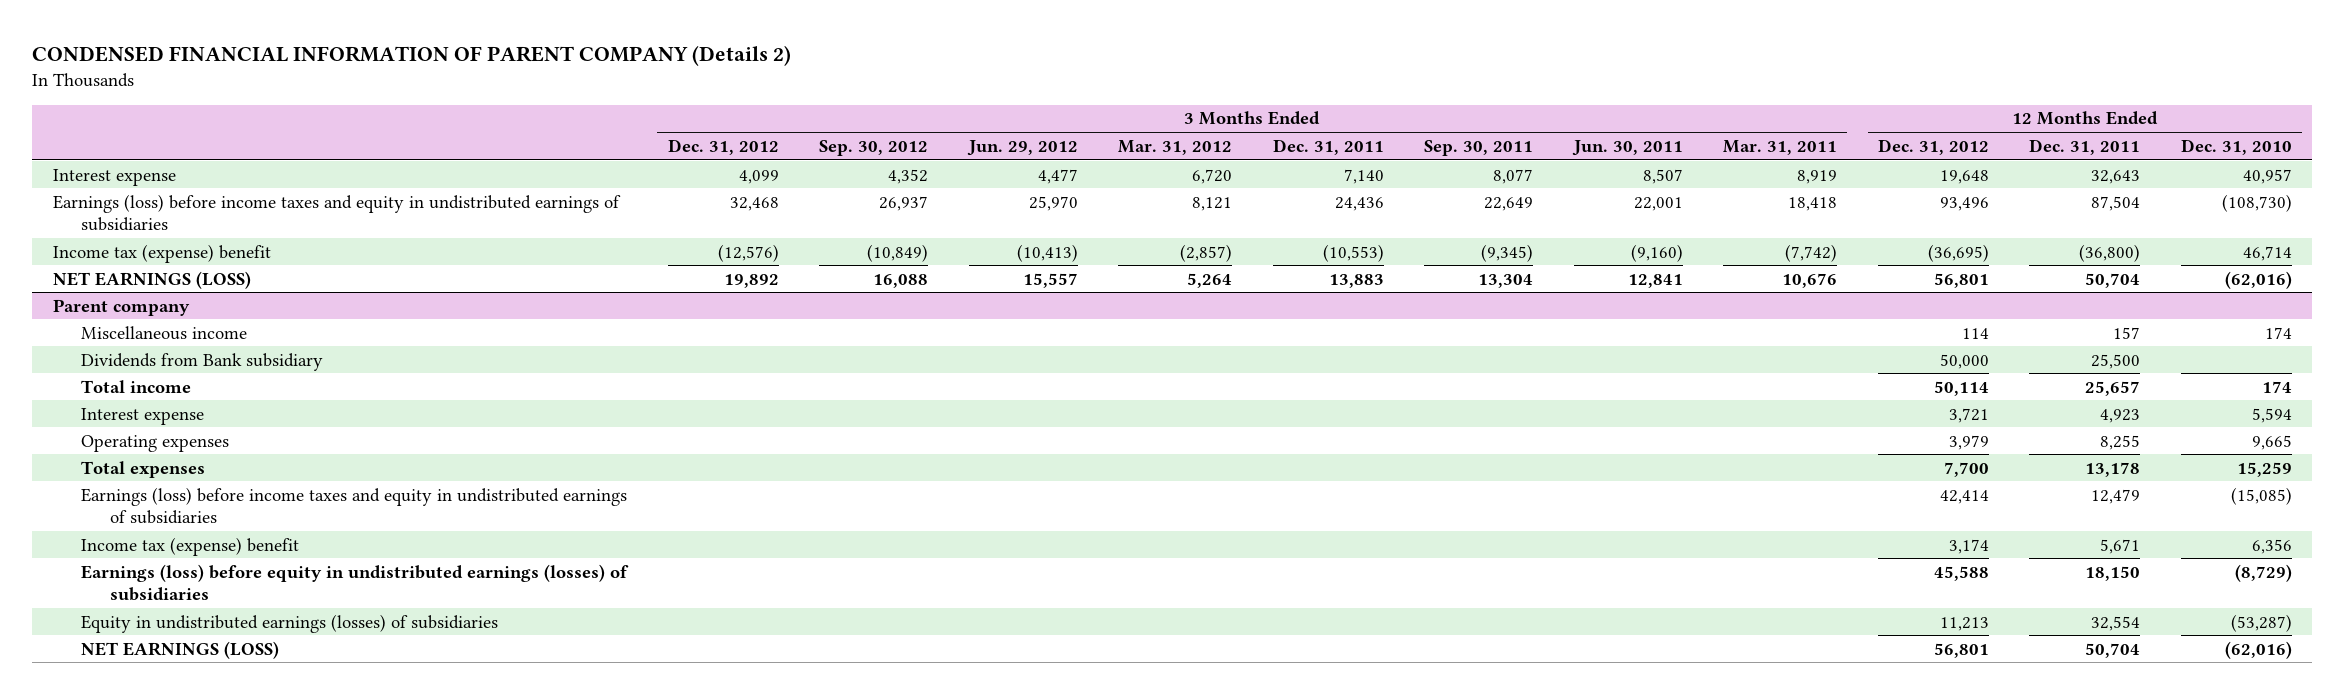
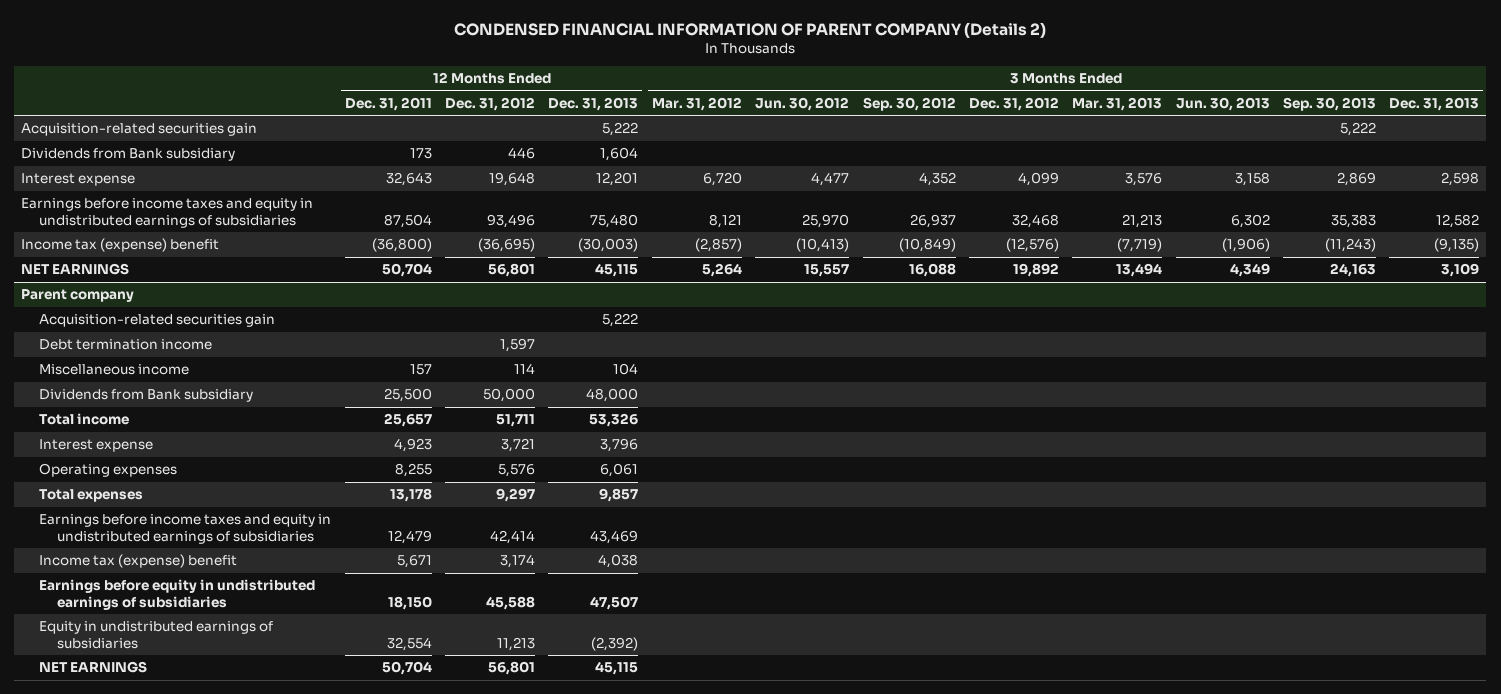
[966,139,1078,156] Jun. 29, 2012 -> none
[1272,138,1384,155] Dec. 31, 2011 -> none
[1424,139,1534,156] Sep. 30, 2011 -> none
[1571,139,1683,156] Jun. 30, 2011 -> none
[1723,139,1838,155] Mar. 31, 2011 -> none
[2180,138,2292,155] Dec. 31, 2010 -> none
none -> [548,97,639,112] Dec. 31, 2013
none -> [755,97,850,112] Jun. 30, 2012
none -> [1072,97,1163,112] Mar. 31, 2013
none -> [1175,97,1270,112] Jun. 30, 2013
none -> [1282,97,1376,112] Sep. 30, 2013
none -> [1389,97,1480,112] Dec. 31, 2013
none -> [21,123,258,137] Acquisition-related securities gain
none -> [21,148,236,162] Dividends from Bank subsidiary
[52,193,621,232] Earnings (loss) before income taxes and equity in undistributed earnings of subsidiaries -> [21,198,314,228] Earnings before income taxes and equity in undistributed earnings of subsidiaries
[52,270,251,289] NET EARNINGS (LOSS) -> [21,263,130,276] NET EARNINGS
none -> [39,314,276,328] Acquisition-related securities gain
none -> [39,339,213,351] Debt termination income
[1933,380,1989,396] 50,114 -> [496,414,536,428] 51,711
[1948,434,1989,450] 3,979 -> [498,464,536,478] 5,576
[1943,461,1989,477] 7,700 -> [496,488,536,503] 9,297
[81,486,628,525] Earnings (loss) before income taxes and equity in undistributed earnings of subsidiaries -> [39,514,332,544] Earnings before income taxes and equity in undistributed earnings of subsidiaries
[81,563,630,602] Earnings (loss) before equity in undistributed earnings (losses) of subsidiaries -> [39,579,316,610] Earnings before equity in undistributed earnings of subsidiaries
[81,613,499,633] Equity in undistributed earnings (losses) of subsidiaries -> [39,621,274,649] Equity in undistributed earnings of subsidiaries
[81,640,280,659] NET EARNINGS (LOSS) -> [39,661,148,674] NET EARNINGS

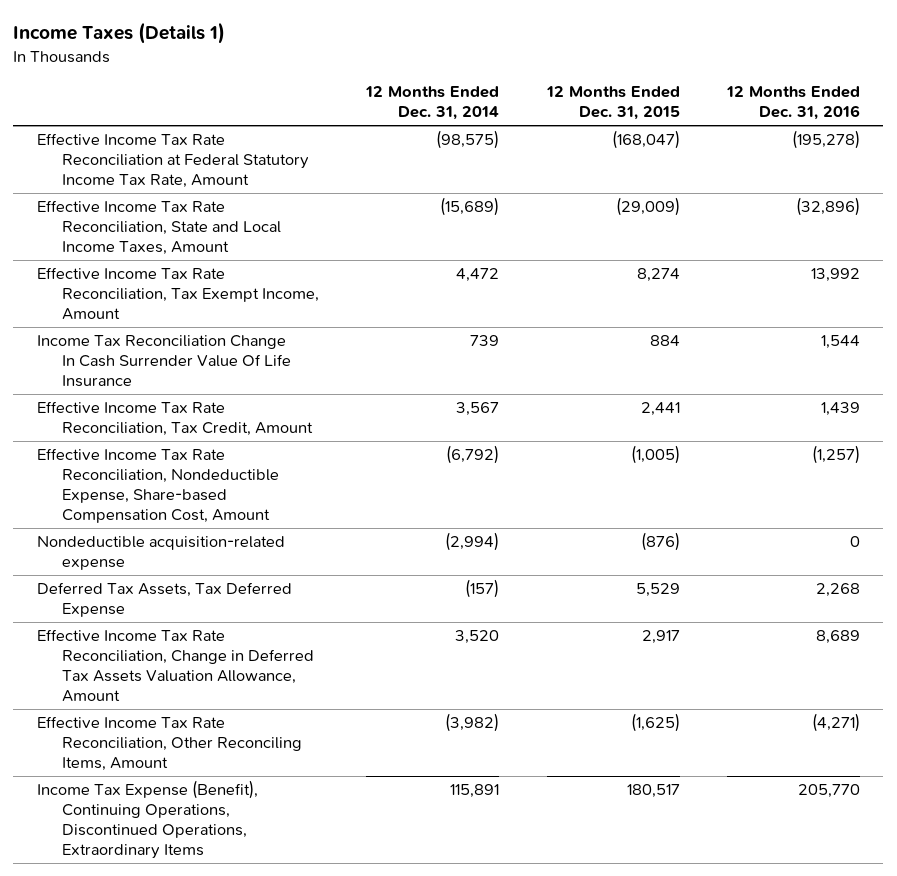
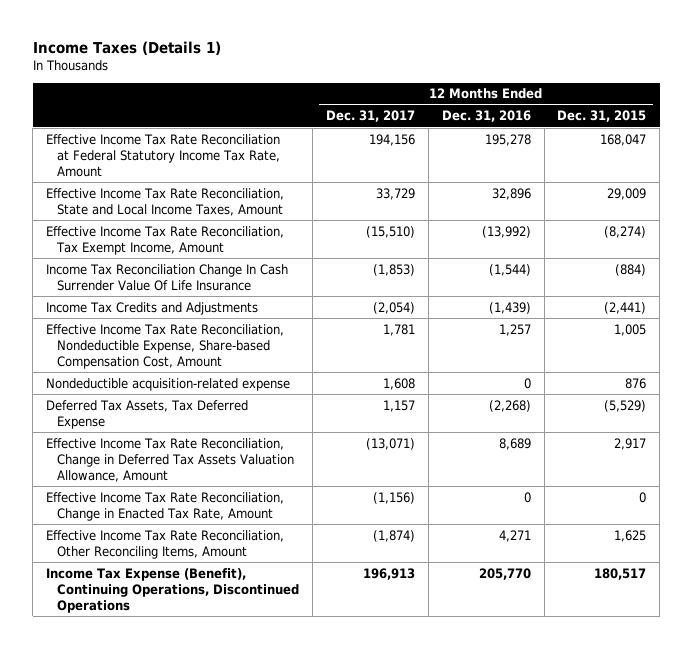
[365,86,500,121] 12 Months Ended Dec. 31, 2014 -> none
none -> [326,110,416,123] Dec. 31, 2017
[37,401,313,437] Effective Income Tax Rate Reconciliation, Tax Credit, Amount -> none
[611,130,680,150] (168,047) -> [600,133,647,146] 168,047
[791,130,860,150] (195,278) -> [484,133,531,146] 195,278
[615,197,680,217] (29,009) -> [607,187,647,200] 29,009
[795,197,860,217] (32,896) -> [491,187,531,200] 32,896
[636,268,680,283] 8,274 -> [604,225,647,238] (8,274)
[810,268,860,283] 13,992 -> [481,225,531,238] (13,992)
[649,335,680,347] 884 -> [615,263,647,276] (884)
[820,335,860,350] 1,544 -> [488,263,531,276] (1,544)
none -> [46,301,259,315] Income Tax Credits and Adjustments
[630,445,680,465] (1,005) -> [614,323,647,336] 1,005
[811,445,860,465] (1,257) -> [498,323,531,336] 1,257
[640,532,680,552] (876) -> [625,377,647,389] 876
[635,583,680,598] 5,529 -> [604,399,647,412] (5,529)
[815,583,860,598] 2,268 -> [488,399,531,412] (2,268)
none -> [46,491,285,521] Effective Income Tax Rate Reconciliation, Change in Enacted Tax Rate, Amount
[630,713,680,733] (1,625) -> [614,529,647,542] 1,625
[811,713,860,733] (4,271) -> [498,529,531,542] 4,271
[37,780,259,859] Income Tax Expense (Benefit), Continuing Operations, Discontinued Operations, Extraordinary Items -> [46,567,300,613] Income Tax Expense (Benefit), Continuing Operations, Discontinued Operations

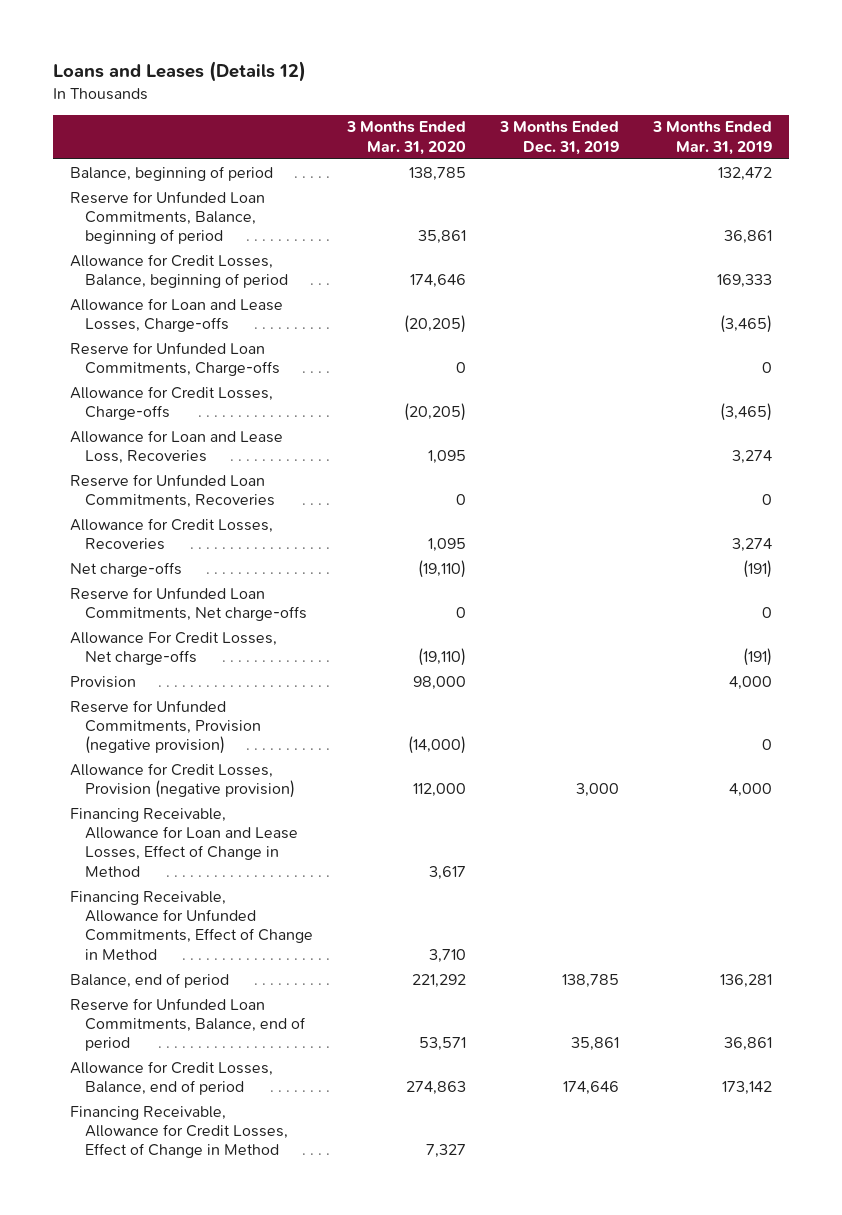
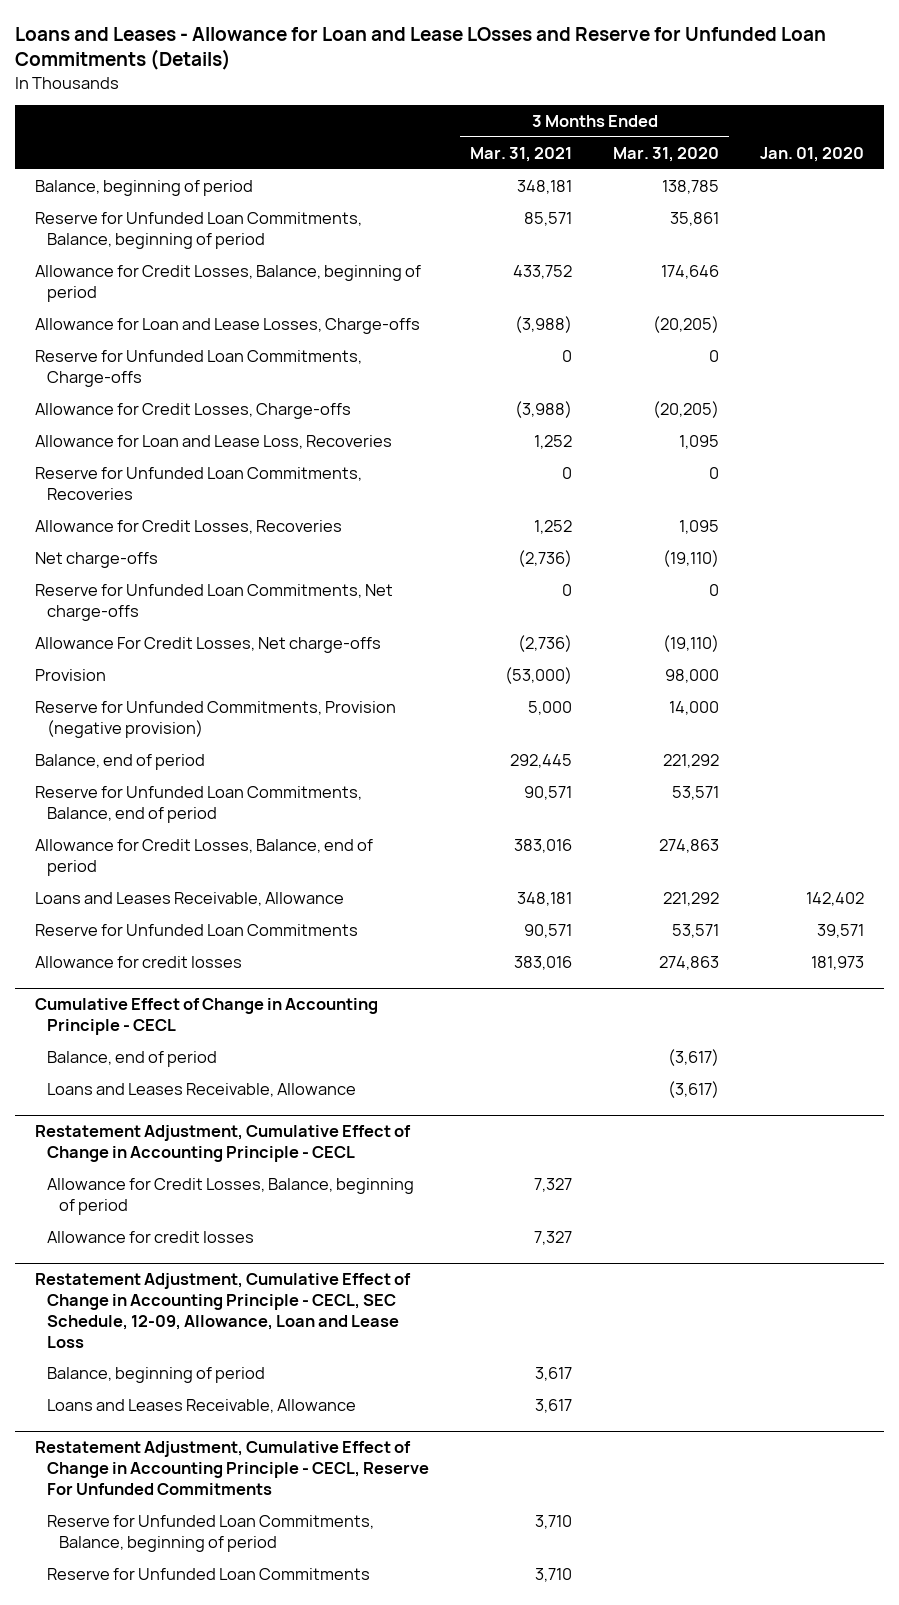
[52,61,306,83] Loans and Leases (Details 12) -> [14,26,826,71] Loans and Leases - Allowance for Loan and Lease LOsses and Reserve for Unfunded Loan Commitments (Details)
[499,121,620,155] 3 Months Ended Dec. 31, 2019 -> none
[652,121,773,155] 3 Months Ended Mar. 31, 2019 -> none
none -> [470,146,573,162] Mar. 31, 2021
none -> [759,146,864,162] Jan. 01, 2020
[69,762,296,799] Allowance for Credit Losses, Provision (negative provision) -> none
[69,807,299,877] Financing Receivable, Allowance for Loan and Lease Losses, Effect of Change in Method -> none
[69,890,314,960] Financing Receivable, Allowance for Unfunded Commitments, Effect of Change in Method -> none
[408,736,467,755] (14,000) -> [668,700,719,715] 14,000
[69,1105,289,1159] Financing Receivable, Allowance for Credit Losses, Effect of Change in Method -> none
none -> [35,891,345,906] Loans and Leases Receivable, Allowance
none -> [35,923,359,936] Reserve for Unfunded Loan Commitments
none -> [35,955,243,968] Allowance for credit losses
none -> [35,998,379,1036] Cumulative Effect of Change in Accounting Principle - CECL
none -> [47,1050,218,1067] Balance, end of period
none -> [47,1082,357,1097] Loans and Leases Receivable, Allowance
none -> [35,1125,412,1163] Restatement Adjustment, Cumulative Effect of Change in Accounting Principle - CECL
none -> [47,1177,415,1215] Allowance for Credit Losses, Balance, beginning of period
none -> [47,1230,255,1243] Allowance for credit losses
none -> [35,1273,412,1348] Restatement Adjustment, Cumulative Effect of Change in Accounting Principle - CECL, SEC Schedule, 12-09, Allowance, Loan and Lease Loss
none -> [47,1366,266,1383] Balance, beginning of period
none -> [47,1398,357,1413] Loans and Leases Receivable, Allowance
none -> [35,1441,430,1495] Restatement Adjustment, Cumulative Effect of Change in Accounting Principle - CECL, Reserve For Unfunded Commitments
none -> [47,1514,375,1552] Reserve for Unfunded Loan Commitments, Balance, beginning of period
none -> [47,1567,371,1580] Reserve for Unfunded Loan Commitments

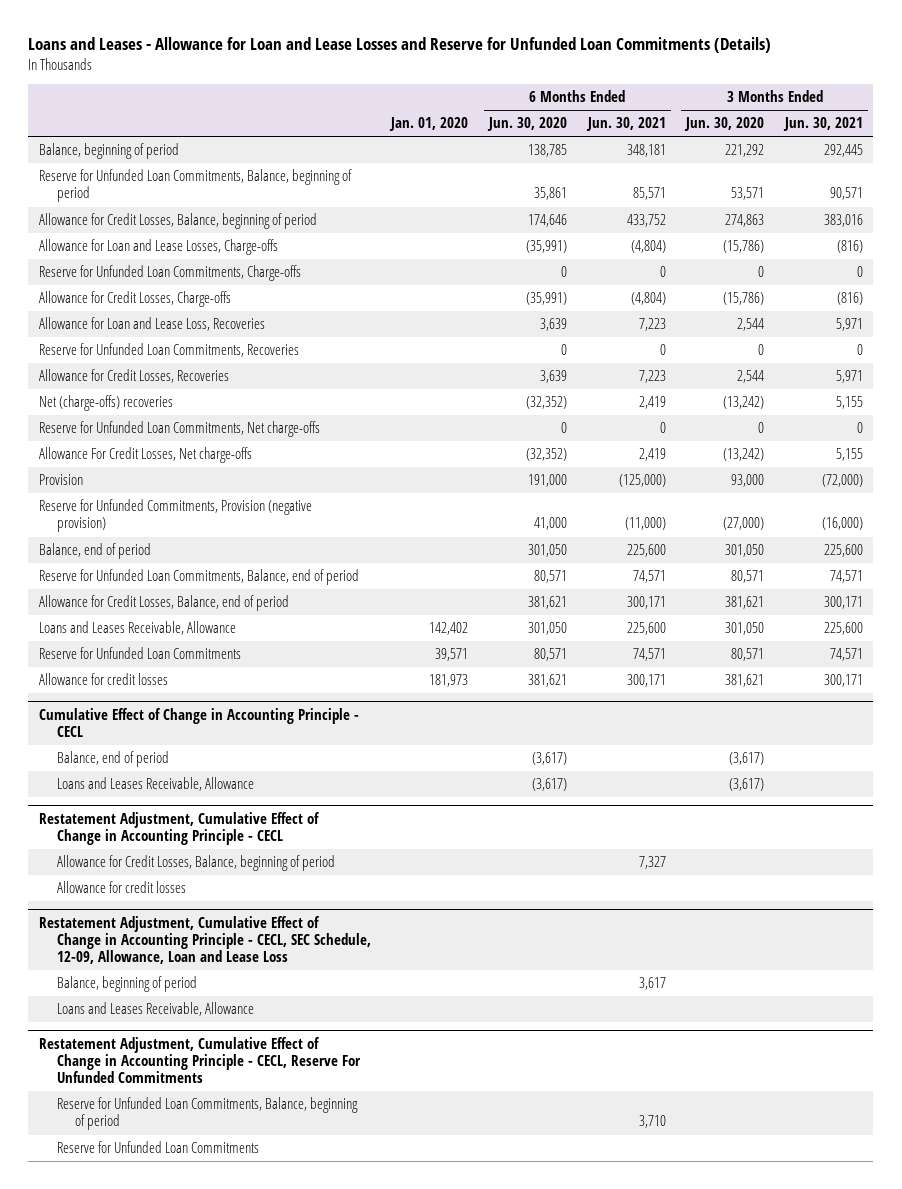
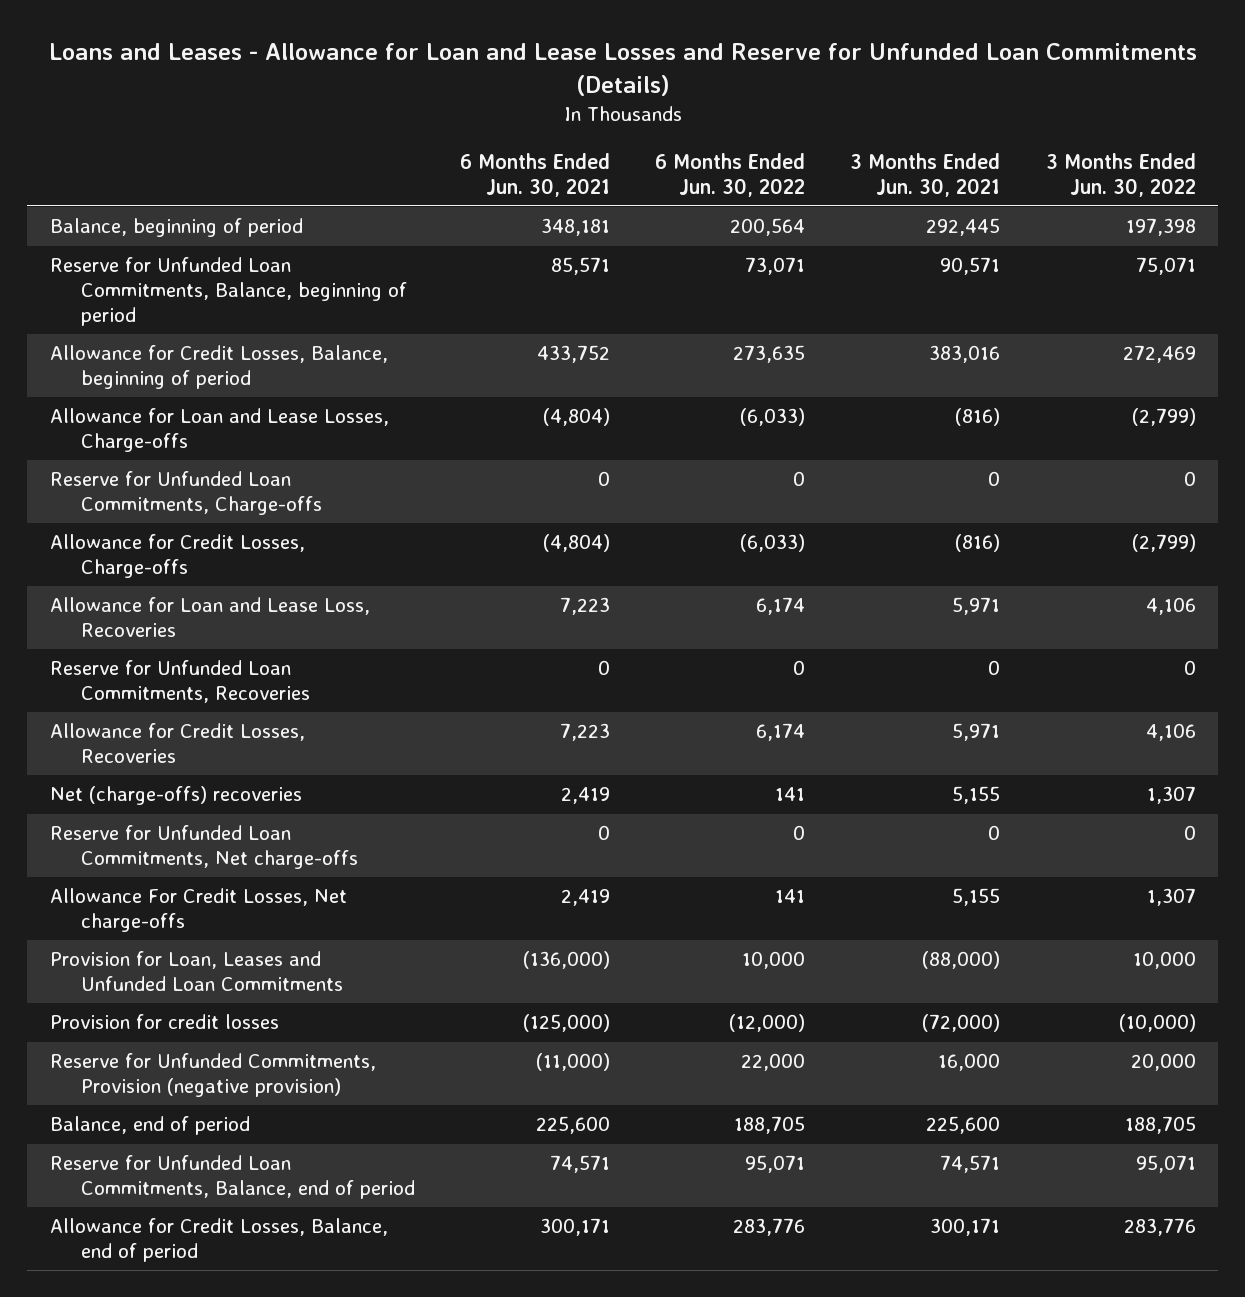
[389,117,469,132] Jan. 01, 2020 -> none
[487,117,568,132] Jun. 30, 2020 -> none
[684,117,765,132] Jun. 30, 2020 -> none
none -> [655,152,806,197] 6 Months Ended Jun. 30, 2022
none -> [1045,152,1196,197] 3 Months Ended Jun. 30, 2022
none -> [49,951,343,992] Provision for Loan, Leases and Unfunded Loan Commitments
[38,474,83,486] Provision -> [49,1014,279,1030] Provision for credit losses
[822,517,864,531] (16,000) -> [938,1053,1001,1072] 16,000
[38,621,236,636] Loans and Leases Receivable, Allowance -> none
[38,647,241,660] Reserve for Unfunded Loan Commitments -> none
[38,673,168,686] Allowance for credit losses -> none
[38,707,359,738] Cumulative Effect of Change in Accounting Principle - CECL -> none
[56,751,169,768] Balance, end of period -> none
[56,777,254,792] Loans and Leases Receivable, Allowance -> none
[38,811,320,846] Restatement Adjustment, Cumulative Effect of Change in Accounting Principle - CECL -> none
[56,855,335,872] Allowance for Credit Losses, Balance, beginning of period -> none
[56,881,186,894] Allowance for credit losses -> none
[38,915,371,965] Restatement Adjustment, Cumulative Effect of Change in Accounting Principle - CECL, SEC Schedule, 12-09, Allowance, Loan and Lease Loss -> none
[56,976,197,993] Balance, beginning of period -> none
[56,1002,254,1017] Loans and Leases Receivable, Allowance -> none
[38,1036,361,1084] Restatement Adjustment, Cumulative Effect of Change in Accounting Principle - CECL, Reserve For Unfunded Commitments -> none
[56,1097,358,1131] Reserve for Unfunded Loan Commitments, Balance, beginning of period -> none
[56,1141,259,1154] Reserve for Unfunded Loan Commitments -> none

